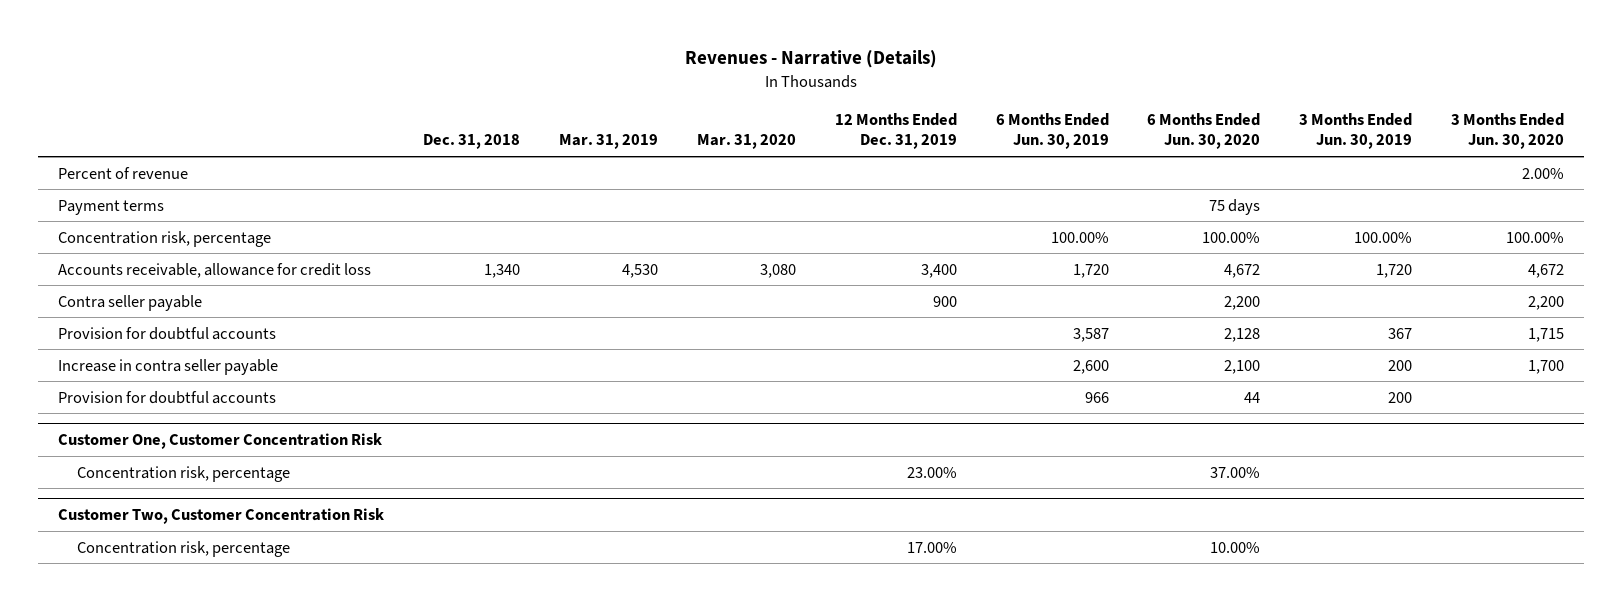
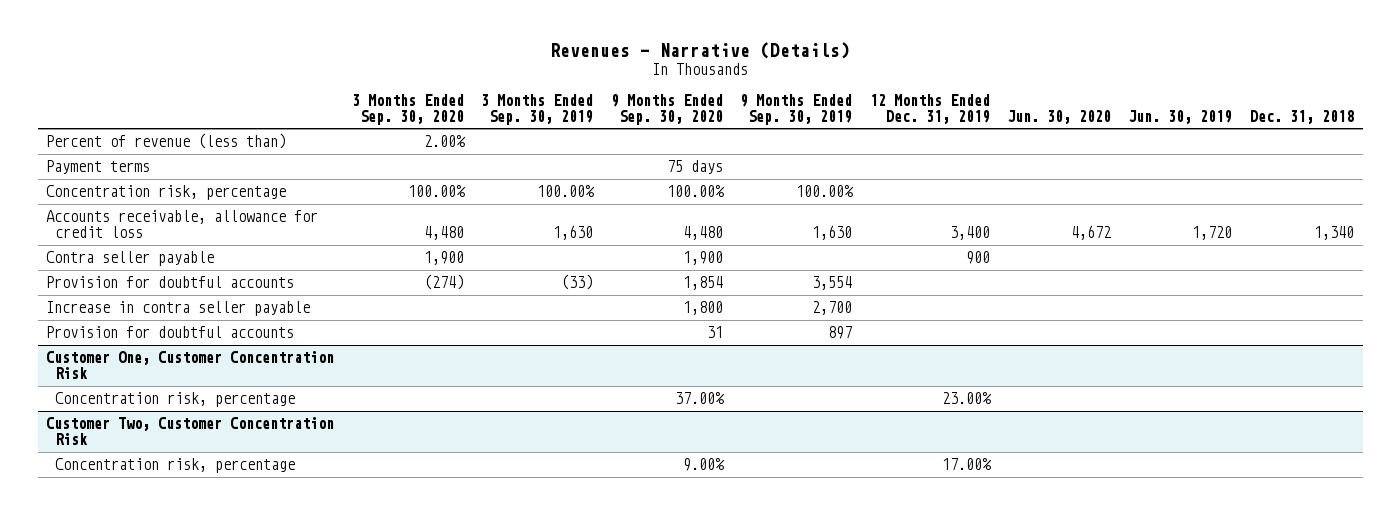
[558,134,658,150] Mar. 31, 2019 -> none
[696,134,796,150] Mar. 31, 2020 -> none
[995,112,1109,150] 6 Months Ended Jun. 30, 2019 -> none
[1147,112,1261,150] 6 Months Ended Jun. 30, 2020 -> none
[1299,112,1413,150] 3 Months Ended Jun. 30, 2019 -> none
[1451,112,1565,150] 3 Months Ended Jun. 30, 2020 -> none
none -> [351,93,464,125] 3 Months Ended Sep. 30, 2020
none -> [481,93,594,125] 3 Months Ended Sep. 30, 2019
none -> [610,93,723,125] 9 Months Ended Sep. 30, 2020
none -> [740,93,853,125] 9 Months Ended Sep. 30, 2019
none -> [1007,109,1112,124] Jun. 30, 2020
none -> [1128,109,1233,124] Jun. 30, 2019
[57,166,188,179] Percent of revenue -> [46,133,287,150] Percent of revenue (less than)

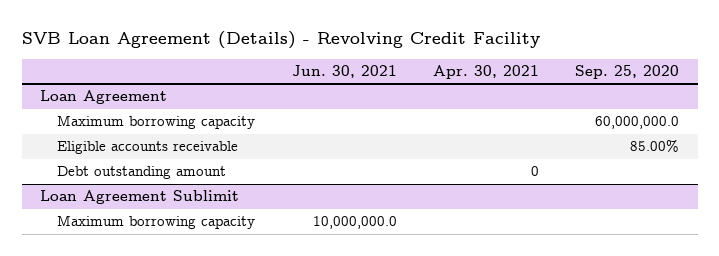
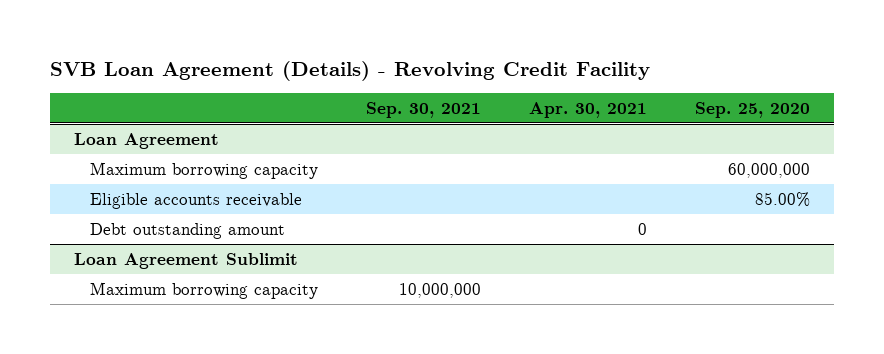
[291,65,397,79] Jun. 30, 2021 -> none
none -> [366,101,482,118] Sep. 30, 2021
[595,116,680,130] 60,000,000.0 -> [727,162,810,178] 60,000,000

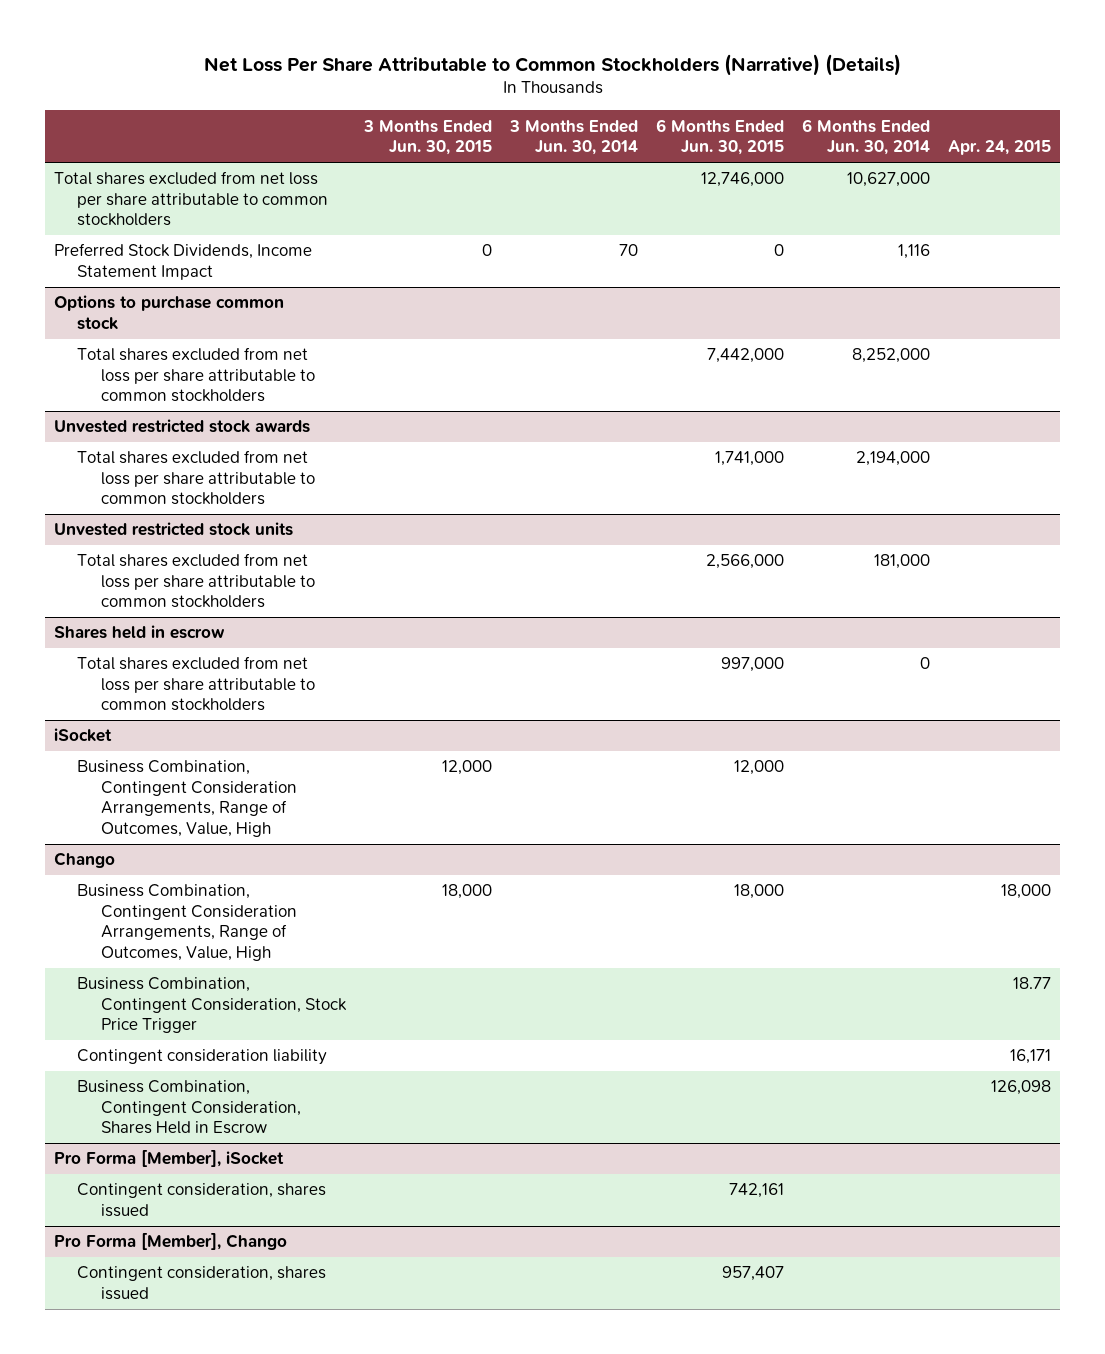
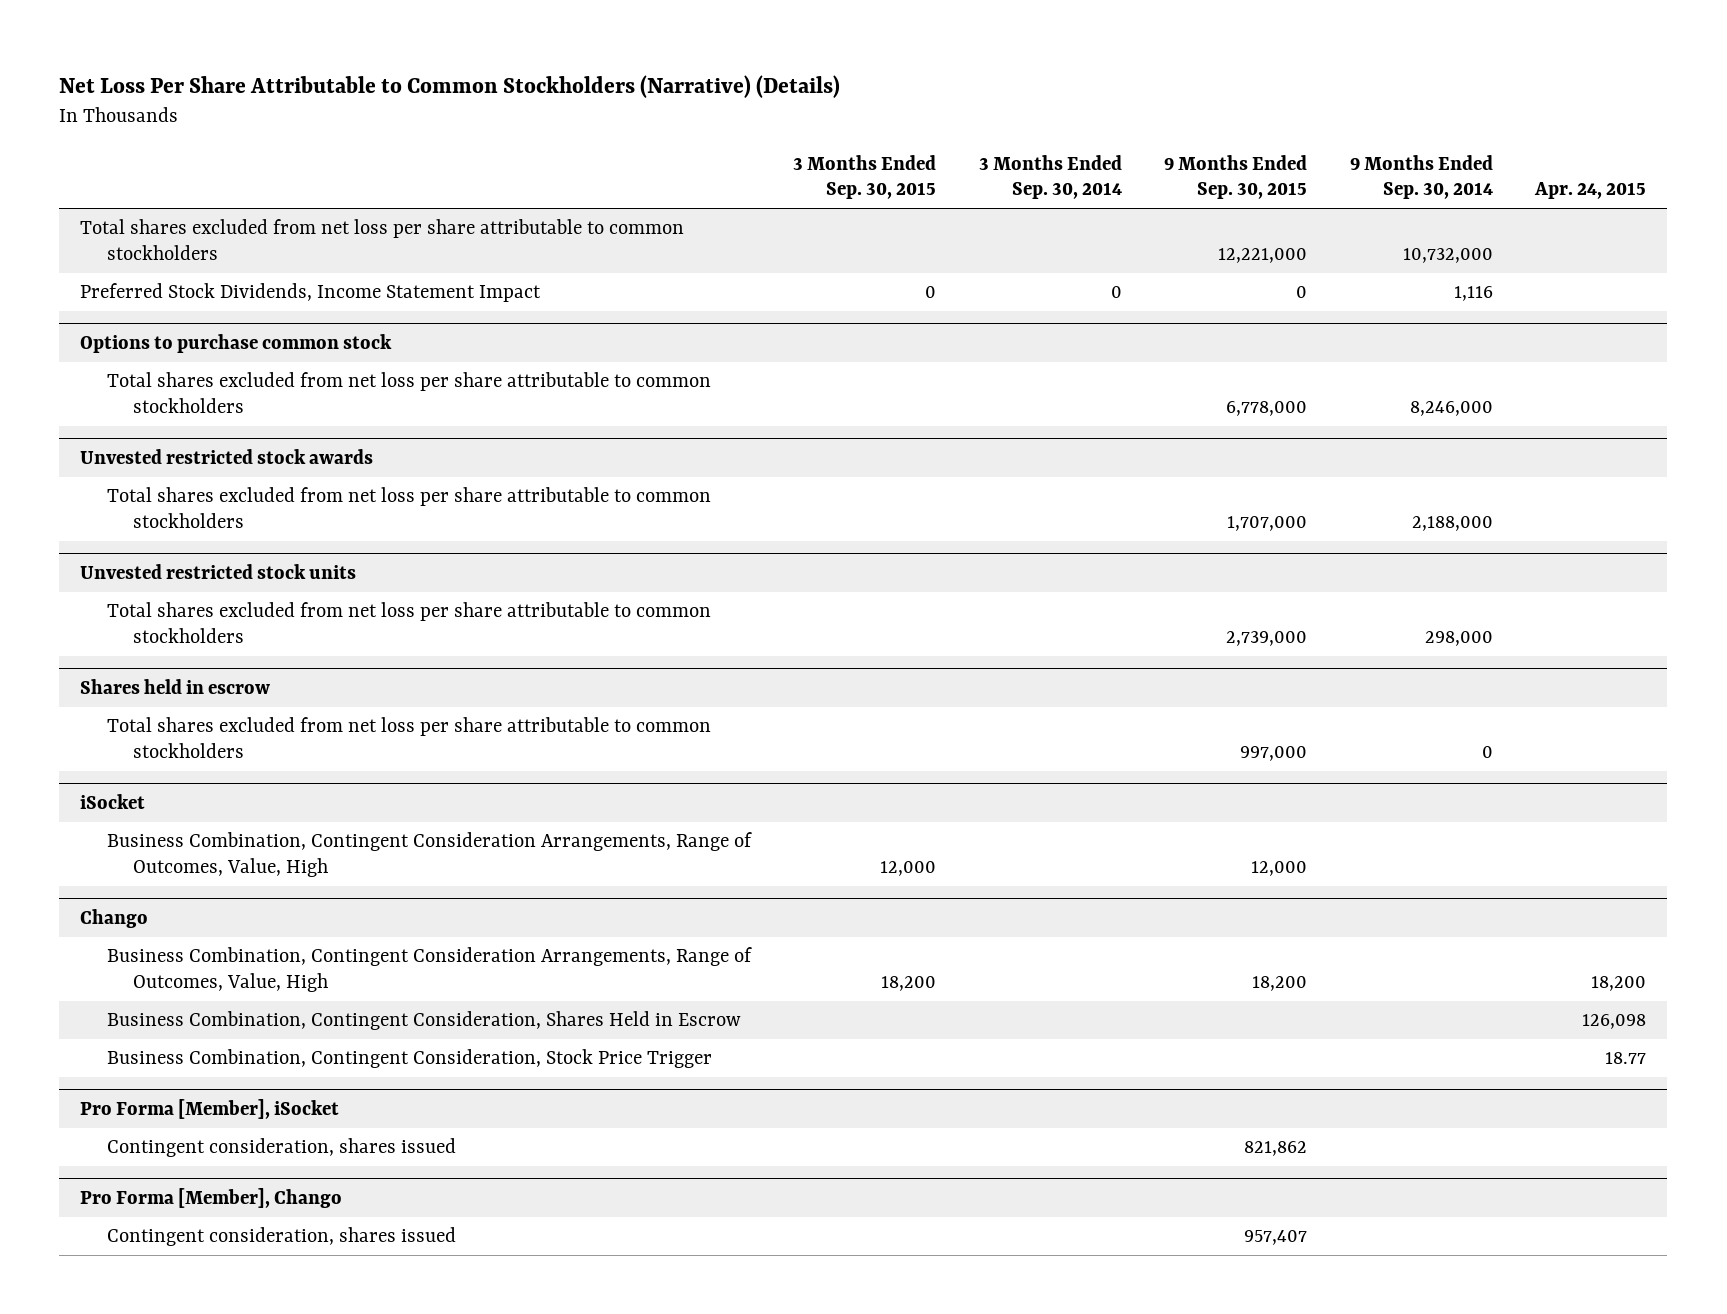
[362,119,492,156] 3 Months Ended Jun. 30, 2015 -> none
[509,119,639,156] 3 Months Ended Jun. 30, 2014 -> none
[656,118,785,156] 6 Months Ended Jun. 30, 2015 -> none
[802,118,931,156] 6 Months Ended Jun. 30, 2014 -> none
none -> [793,154,937,200] 3 Months Ended Sep. 30, 2015
none -> [978,154,1122,200] 3 Months Ended Sep. 30, 2014
none -> [1164,154,1308,200] 9 Months Ended Sep. 30, 2015
none -> [1349,154,1493,200] 9 Months Ended Sep. 30, 2014
[77,1049,328,1066] Contingent consideration liability -> none
[1001,884,1052,900] 18,000 -> [1591,975,1647,991] 18,200
[77,977,347,1034] Business Combination, Contingent Consideration, Stock Price Trigger -> [106,1049,712,1069] Business Combination, Contingent Consideration, Stock Price Trigger

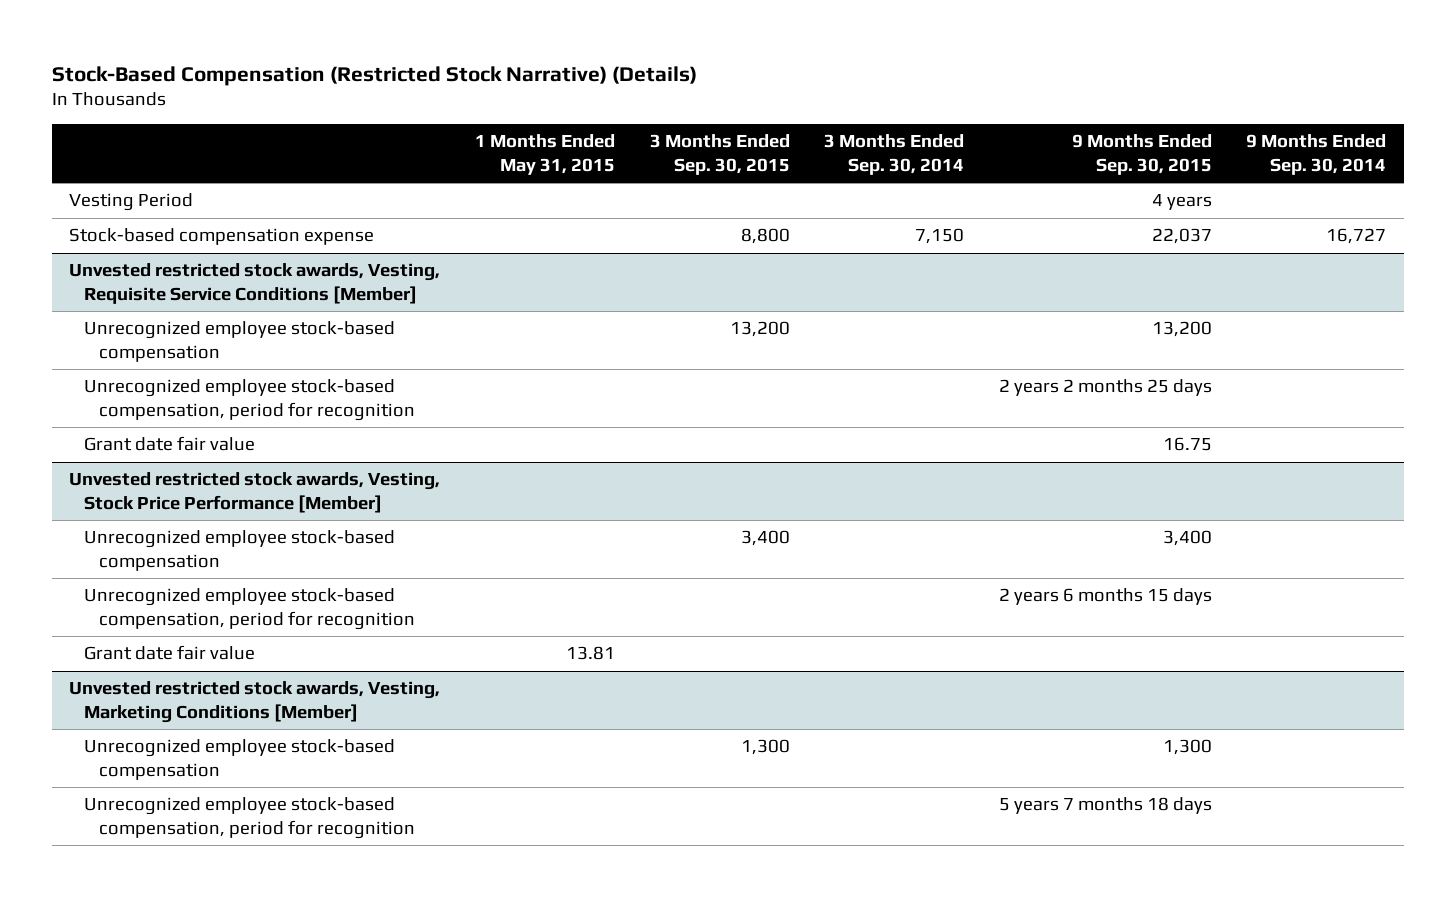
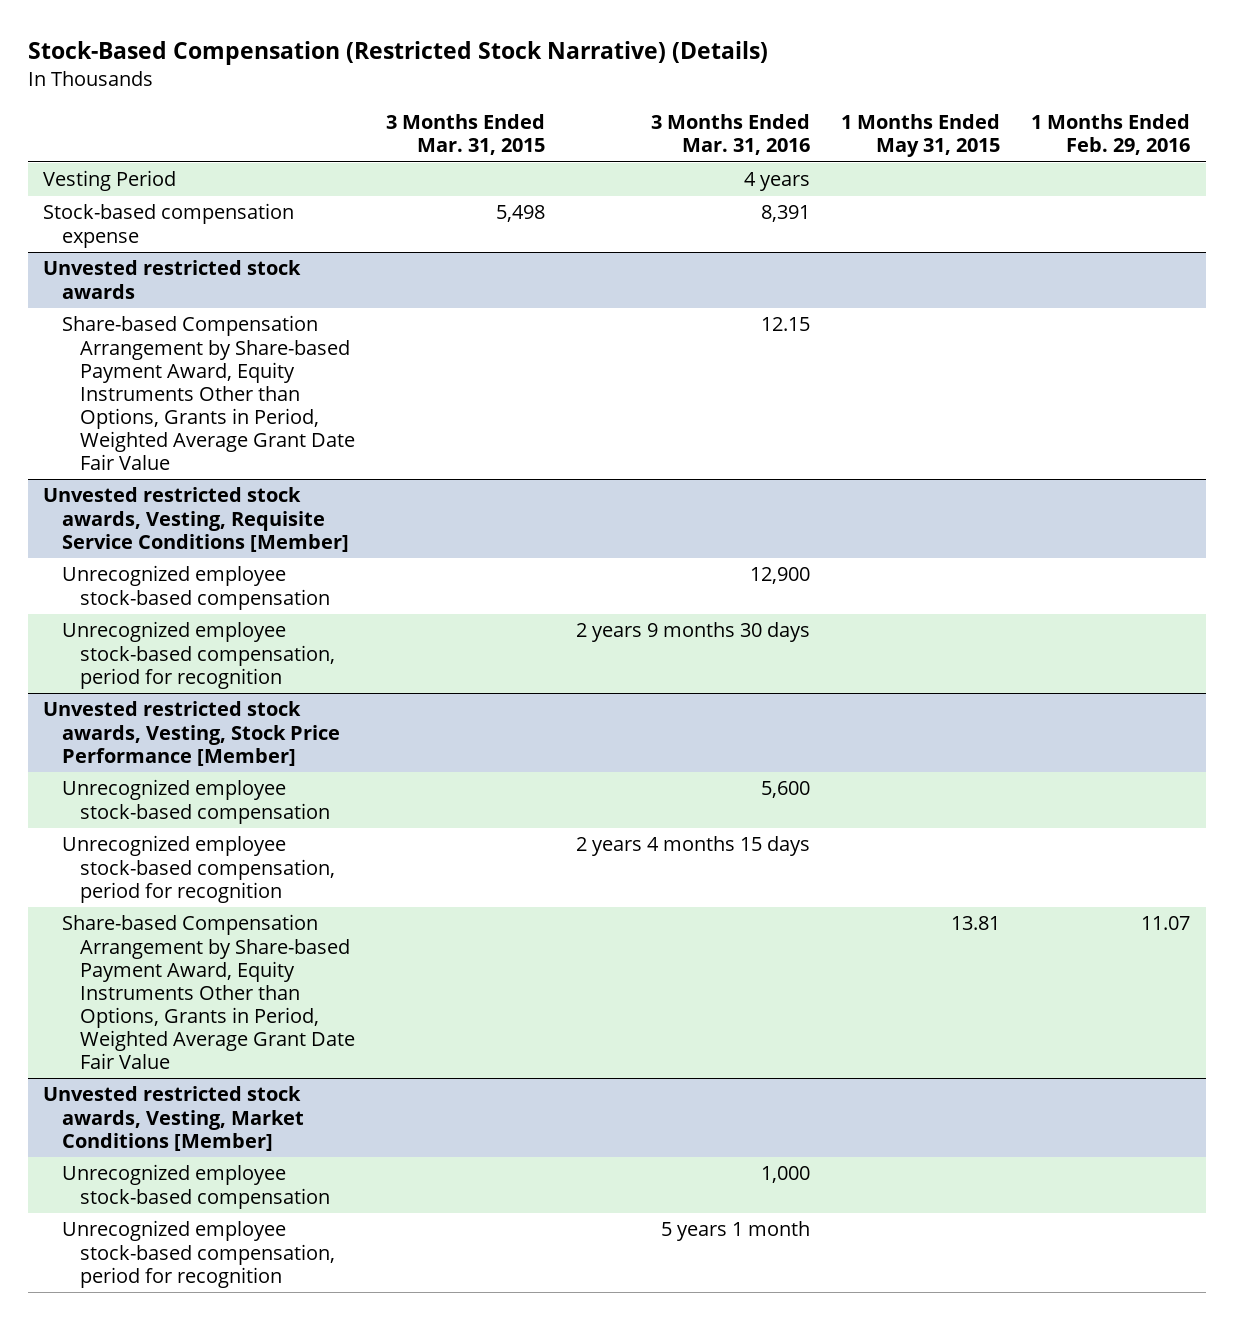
[649,134,790,175] 3 Months Ended Sep. 30, 2015 -> none
[824,134,965,175] 3 Months Ended Sep. 30, 2014 -> none
[1071,134,1212,175] 9 Months Ended Sep. 30, 2015 -> none
[1246,134,1387,175] 9 Months Ended Sep. 30, 2014 -> none
none -> [385,114,545,156] 3 Months Ended Mar. 31, 2015
none -> [651,114,811,156] 3 Months Ended Mar. 31, 2016
none -> [1031,114,1191,156] 1 Months Ended Feb. 29, 2016
none -> [43,260,302,299] Unvested restricted stock awards
none -> [61,315,355,471] Share-based Compensation Arrangement by Share-based Payment Award, Equity Instruments Other than Options, Grants in Period, Weighted Average Grant Date Fair Value
[83,436,255,452] Grant date fair value -> none
[83,645,255,661] Grant date fair value -> [61,914,355,1070] Share-based Compensation Arrangement by Share-based Payment Award, Equity Instruments Other than Options, Grants in Period, Weighted Average Grant Date Fair Value
[69,681,441,723] Unvested restricted stock awards, Vesting, Marketing Conditions [Member] -> [43,1086,304,1151] Unvested restricted stock awards, Vesting, Market Conditions [Member]

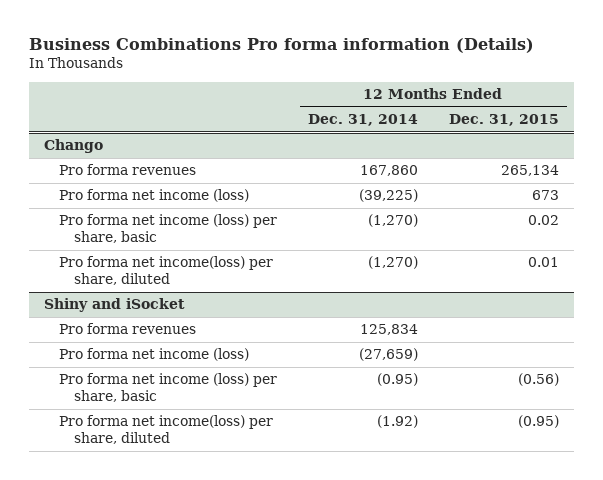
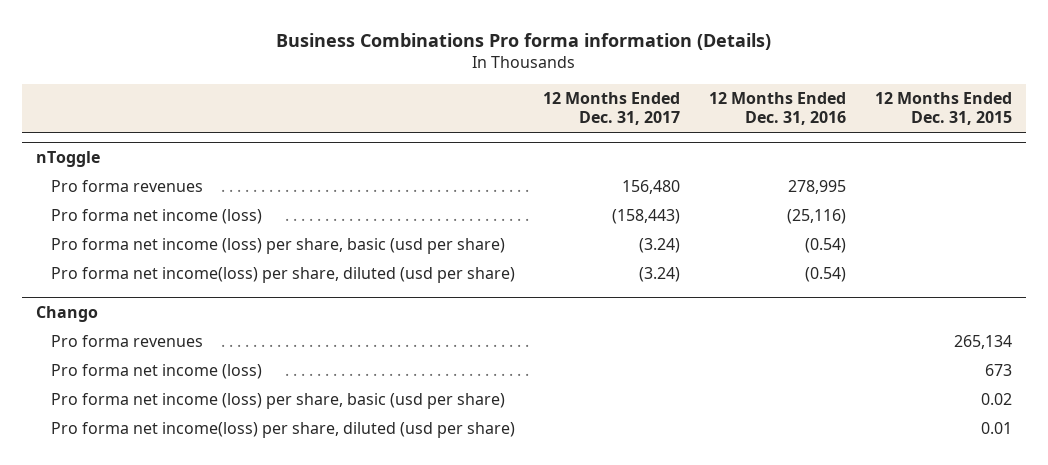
[308,114,419,127] Dec. 31, 2014 -> none
none -> [543,92,681,126] 12 Months Ended Dec. 31, 2017
none -> [708,92,846,126] 12 Months Ended Dec. 31, 2016
none -> [36,150,101,167] nToggle
none -> [50,180,203,193] Pro forma revenues
none -> [50,209,262,225] Pro forma net income (loss)
none -> [50,238,505,255] Pro forma net income (loss) per share, basic (usd per share)
none -> [50,267,515,284] Pro forma net income(loss) per share, diluted (usd per share)
[44,298,186,313] Shiny and iSocket -> none
[59,323,197,335] Pro forma revenues -> none
[59,348,250,362] Pro forma net income (loss) -> none
[59,373,278,403] Pro forma net income (loss) per share, basic -> none
[59,415,274,445] Pro forma net income(loss) per share, diluted -> none
[59,214,278,244] Pro forma net income (loss) per share, basic -> [50,393,505,410] Pro forma net income (loss) per share, basic (usd per share)
[59,256,274,286] Pro forma net income(loss) per share, diluted -> [50,422,515,439] Pro forma net income(loss) per share, diluted (usd per share)

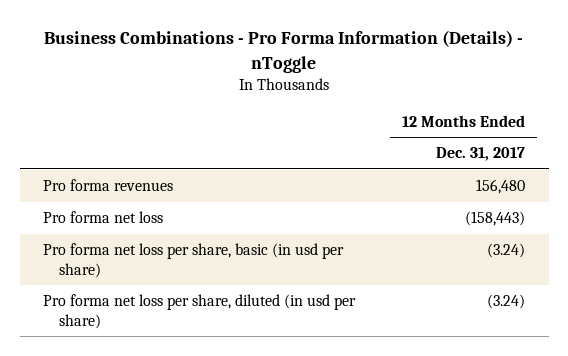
[275,32,771,50] Business Combinations Pro forma information (Details) -> [44,30,524,73] Business Combinations - Pro Forma Information (Details) - nToggle
[708,92,846,126] 12 Months Ended Dec. 31, 2016 -> none
[874,92,1012,126] 12 Months Ended Dec. 31, 2015 -> none
[36,150,101,167] nToggle -> none
[36,305,99,322] Chango -> none
[50,335,203,348] Pro forma revenues -> none
[50,364,262,380] Pro forma net income (loss) -> none
[50,393,505,410] Pro forma net income (loss) per share, basic (usd per share) -> none
[50,422,515,439] Pro forma net income(loss) per share, diluted (usd per share) -> none
[50,209,262,225] Pro forma net income (loss) -> [43,211,164,224] Pro forma net loss
[50,238,505,255] Pro forma net income (loss) per share, basic (usd per share) -> [43,243,345,278] Pro forma net loss per share, basic (in usd per share)
[50,267,515,284] Pro forma net income(loss) per share, diluted (usd per share) -> [43,294,357,329] Pro forma net loss per share, diluted (in usd per share)

